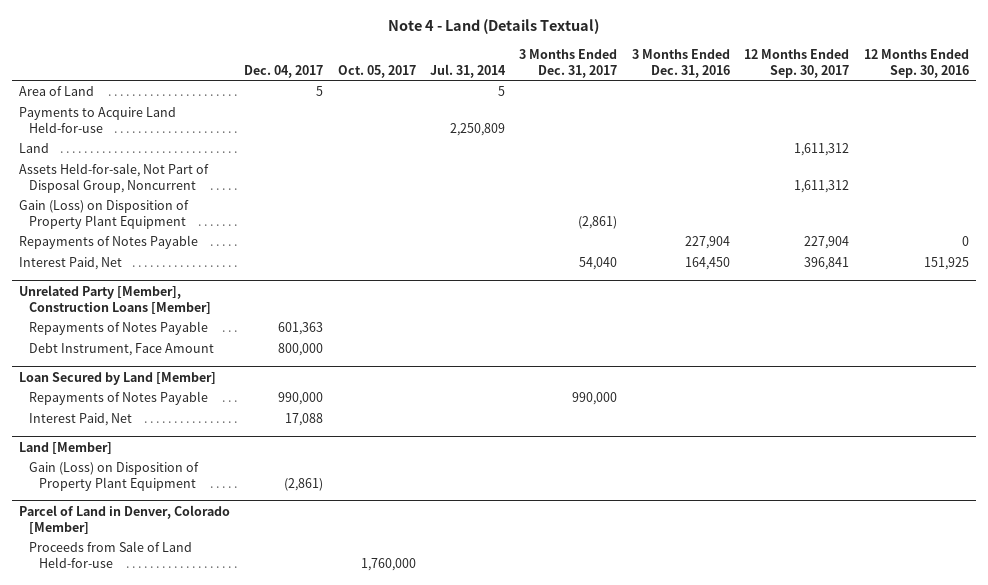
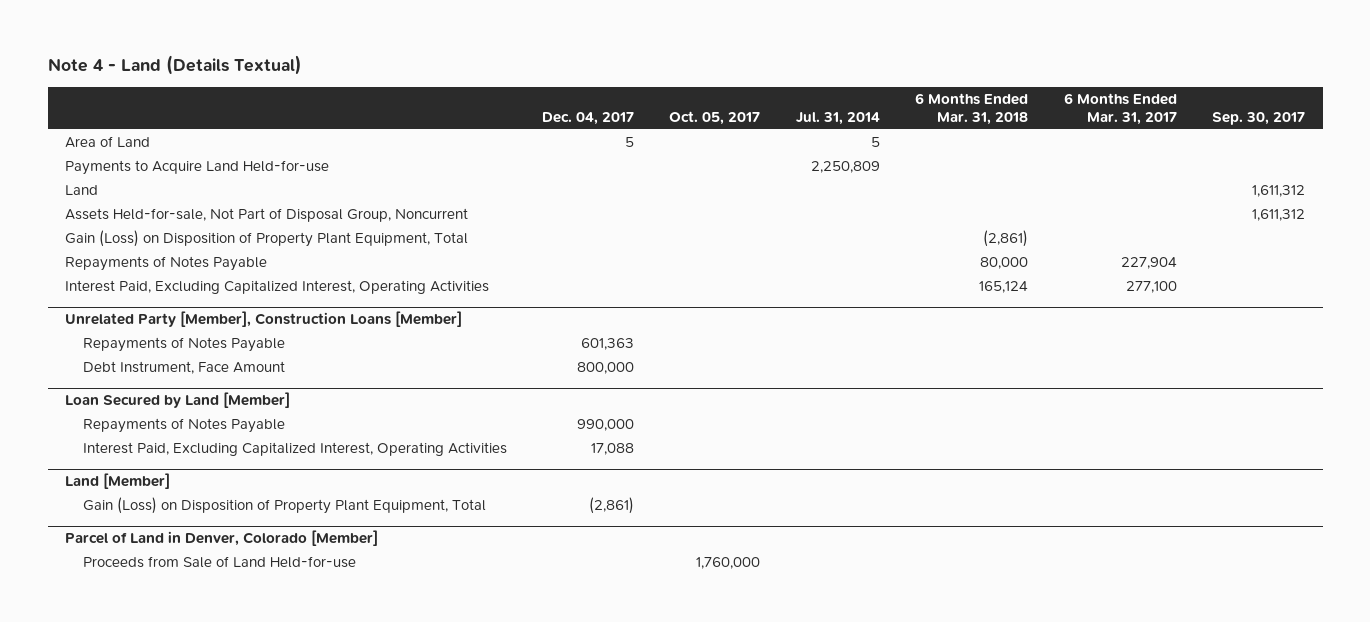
[519,48,618,78] 3 Months Ended Dec. 31, 2017 -> none
[631,48,730,78] 3 Months Ended Dec. 31, 2016 -> none
[744,48,850,78] 12 Months Ended Sep. 30, 2017 -> none
[863,48,969,78] 12 Months Ended Sep. 30, 2016 -> none
none -> [915,92,1029,126] 6 Months Ended Mar. 31, 2018
none -> [1063,92,1177,126] 6 Months Ended Mar. 31, 2017
none -> [1211,112,1305,126] Sep. 30, 2017
[18,199,189,229] Gain (Loss) on Disposition of Property Plant Equipment -> [65,229,469,247] Gain (Loss) on Disposition of Property Plant Equipment, Total
[18,256,122,270] Interest Paid, Net -> [65,279,490,294] Interest Paid, Excluding Capitalized Interest, Operating Activities
[28,412,132,426] Interest Paid, Net -> [82,441,507,456] Interest Paid, Excluding Capitalized Interest, Operating Activities
[28,461,199,491] Gain (Loss) on Disposition of Property Plant Equipment -> [82,496,486,514] Gain (Loss) on Disposition of Property Plant Equipment, Total

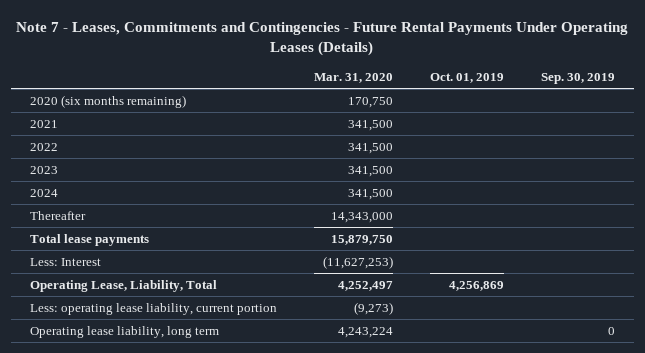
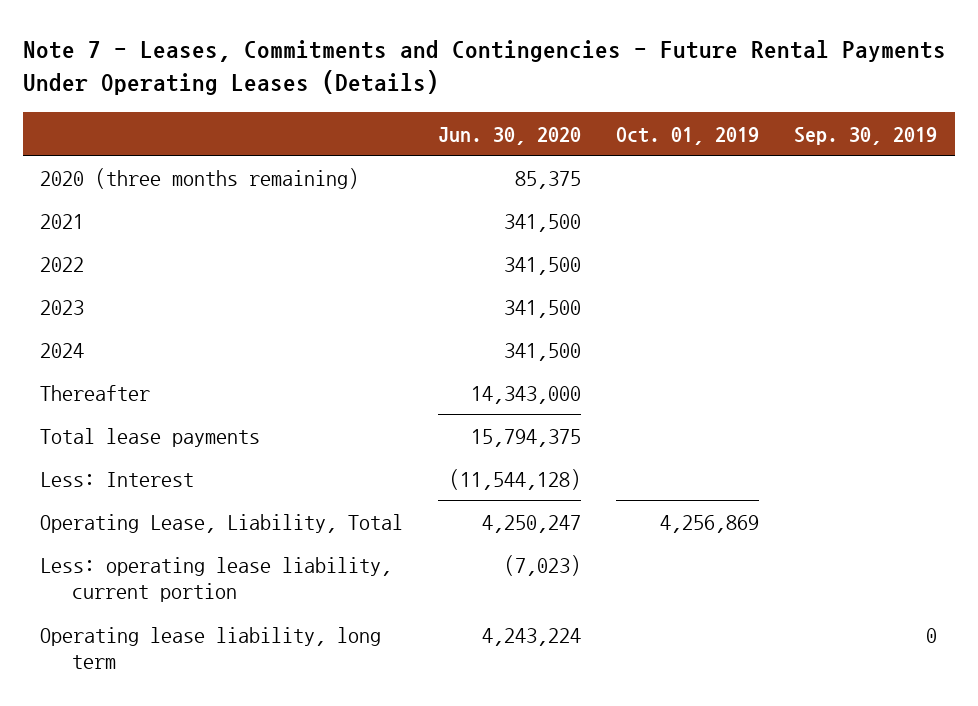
[313,72,393,83] Mar. 31, 2020 -> none
none -> [438,126,582,145] Jun. 30, 2020
[29,94,186,108] 2020 (six months remaining) -> [40,167,360,189] 2020 (three months remaining)

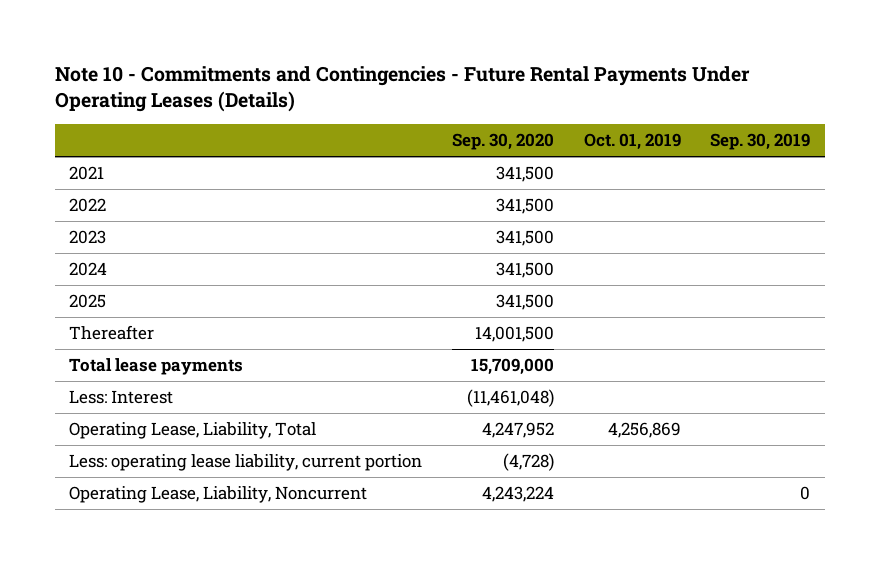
[22,39,946,96] Note 7 - Leases, Commitments and Contingencies - Future Rental Payments Under Operating Leases (Details) -> [54,66,750,113] Note 10 - Commitments and Contingencies - Future Rental Payments Under Operating Leases (Details)
[438,126,582,145] Jun. 30, 2020 -> none
none -> [451,133,554,151] Sep. 30, 2020
[40,167,360,189] 2020 (three months remaining) -> none
none -> [69,294,107,309] 2025
[40,626,382,670] Operating lease liability, long term -> [69,486,368,504] Operating Lease, Liability, Noncurrent

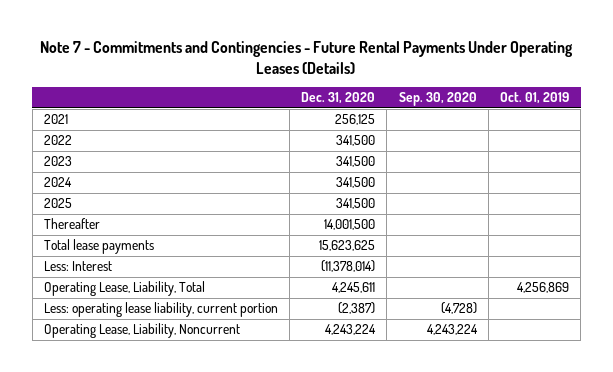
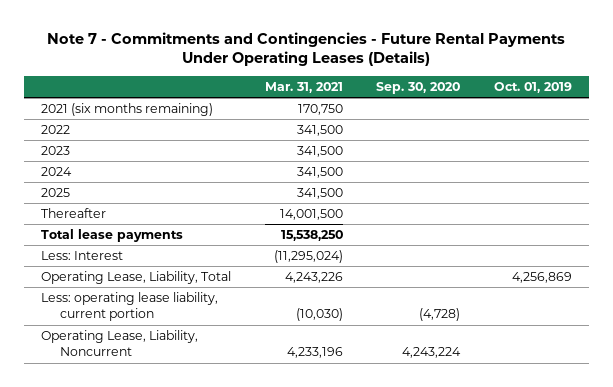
[301,92,376,105] Dec. 31, 2020 -> none
none -> [264,81,343,93] Mar. 31, 2021
[43,114,68,125] 2021 -> [41,103,214,117] 2021 (six months remaining)

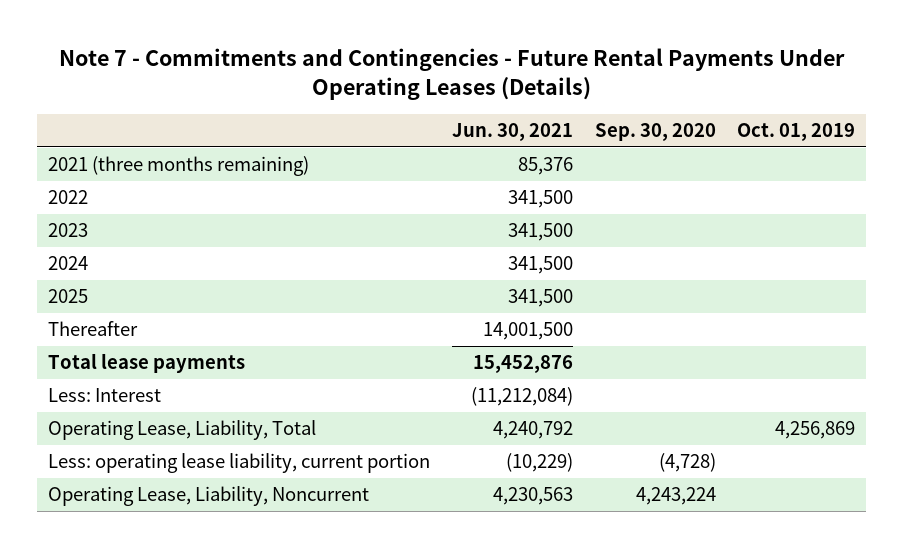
[264,81,343,93] Mar. 31, 2021 -> none
none -> [451,122,573,141] Jun. 30, 2021
[41,103,214,117] 2021 (six months remaining) -> [47,156,309,177] 2021 (three months remaining)

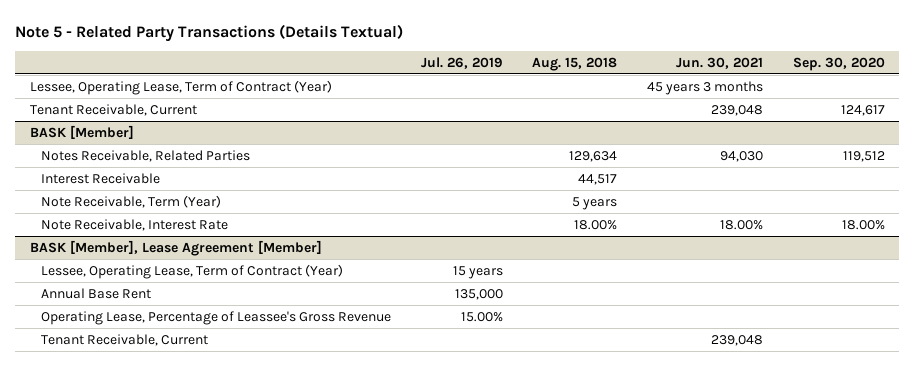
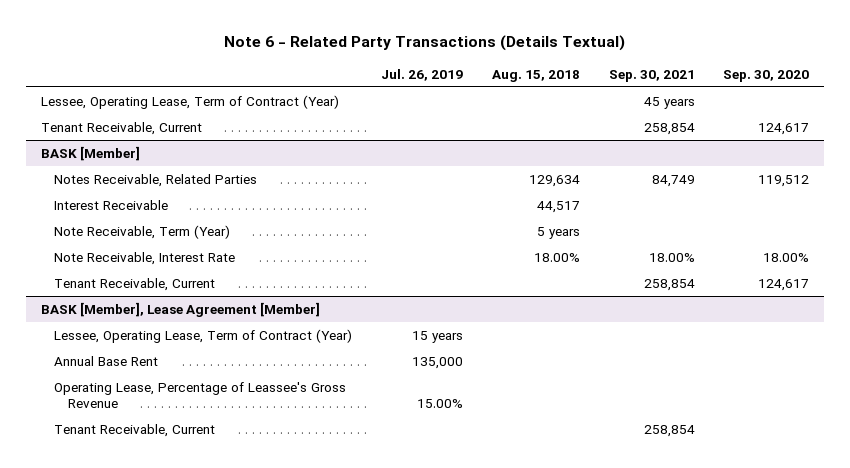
[15,23,404,42] Note 5 - Related Party Transactions (Details Textual) -> [224,35,626,52] Note 6 - Related Party Transactions (Details Textual)
[676,56,764,69] Jun. 30, 2021 -> none
none -> [608,69,695,82] Sep. 30, 2021
none -> [54,277,216,291] Tenant Receivable, Current

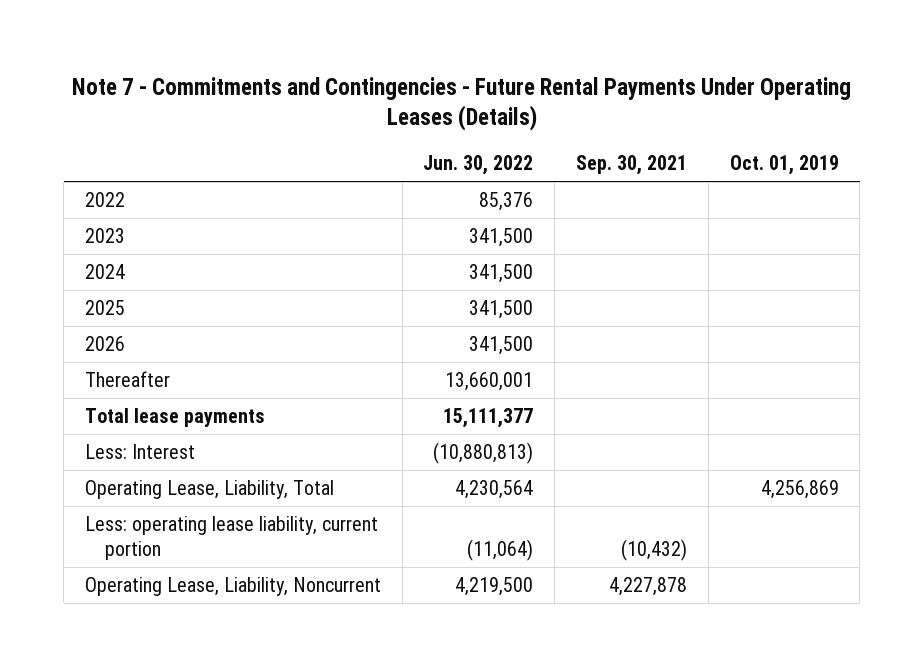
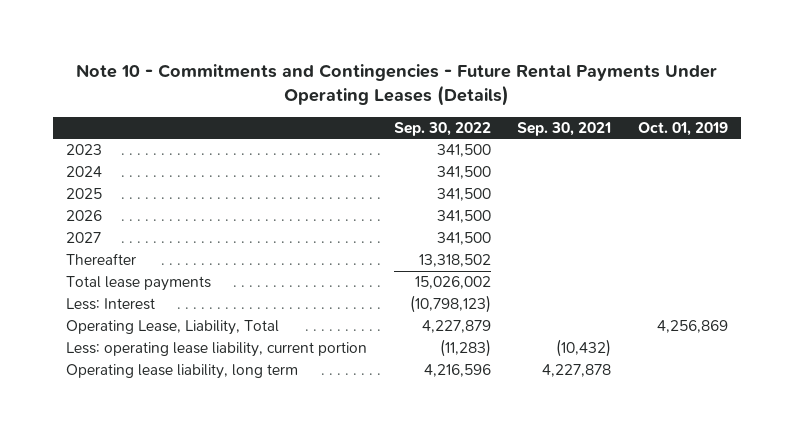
[71,76,851,132] Note 7 - Commitments and Contingencies - Future Rental Payments Under Operating Leases (Details) -> [76,64,718,107] Note 10 - Commitments and Contingencies - Future Rental Payments Under Operating Leases (Details)
[423,155,534,176] Jun. 30, 2022 -> none
none -> [393,121,491,136] Sep. 30, 2022
[84,191,125,207] 2022 -> none
none -> [66,232,102,244] 2027
[84,576,381,596] Operating Lease, Liability, Noncurrent -> [66,364,299,380] Operating lease liability, long term

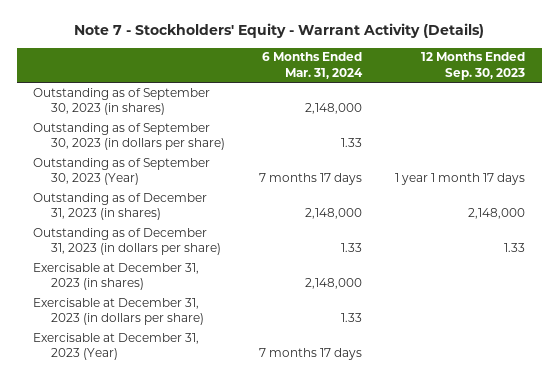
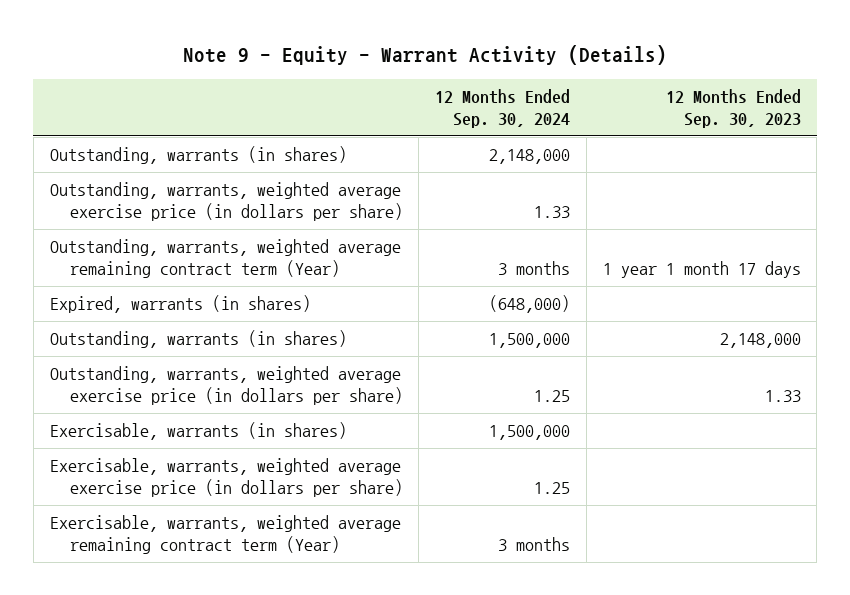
[74,23,485,39] Note 7 - Stockholders' Equity - Warrant Activity (Details) -> [183,45,668,66] Note 9 - Equity - Warrant Activity (Details)
[261,52,363,79] 6 Months Ended Mar. 31, 2024 -> none
none -> [435,88,571,129] 12 Months Ended Sep. 30, 2024
[33,87,211,116] Outstanding as of September 30, 2023 (in shares) -> [49,146,347,165] Outstanding, warrants (in shares)
[33,122,226,151] Outstanding as of September 30, 2023 (in dollars per share) -> [49,182,403,222] Outstanding, warrants, weighted average exercise price (in dollars per share)
[33,157,211,186] Outstanding as of September 30, 2023 (Year) -> [49,239,401,279] Outstanding, warrants, weighted average remaining contract term (Year)
none -> [49,295,311,314] Expired, warrants (in shares)
[33,192,208,221] Outstanding as of December 31, 2023 (in shares) -> [49,330,347,349] Outstanding, warrants (in shares)
[33,227,222,256] Outstanding as of December 31, 2023 (in dollars per share) -> [49,366,403,406] Outstanding, warrants, weighted average exercise price (in dollars per share)
[33,262,200,291] Exercisable at December 31, 2023 (in shares) -> [49,422,347,441] Exercisable, warrants (in shares)
[33,297,205,326] Exercisable at December 31, 2023 (in dollars per share) -> [49,458,403,498] Exercisable, warrants, weighted average exercise price (in dollars per share)
[33,332,200,361] Exercisable at December 31, 2023 (Year) -> [49,515,401,555] Exercisable, warrants, weighted average remaining contract term (Year)

